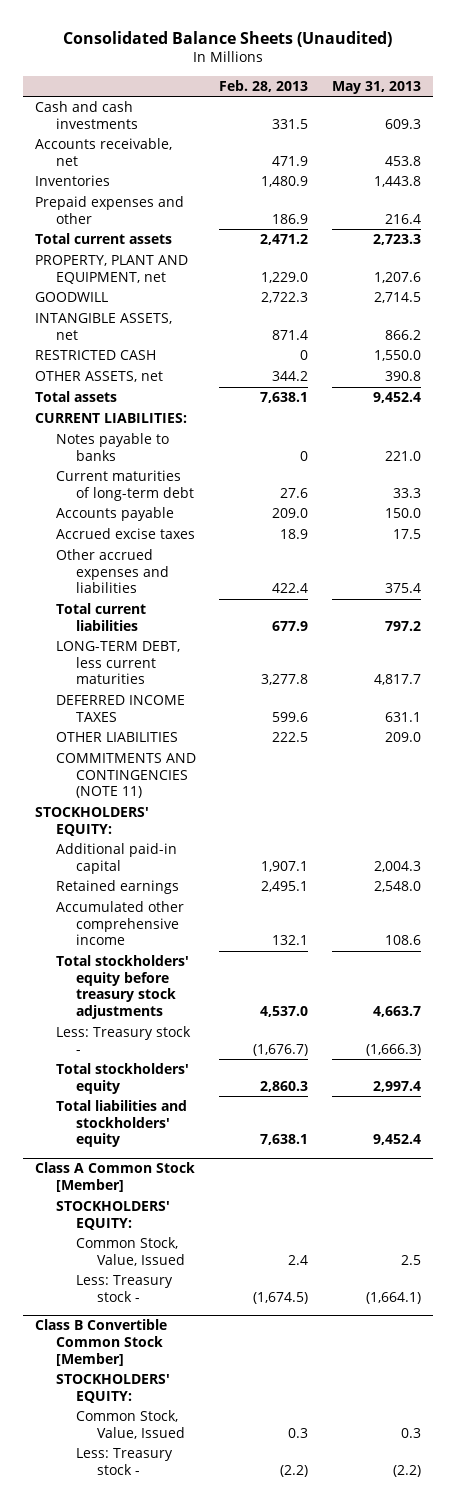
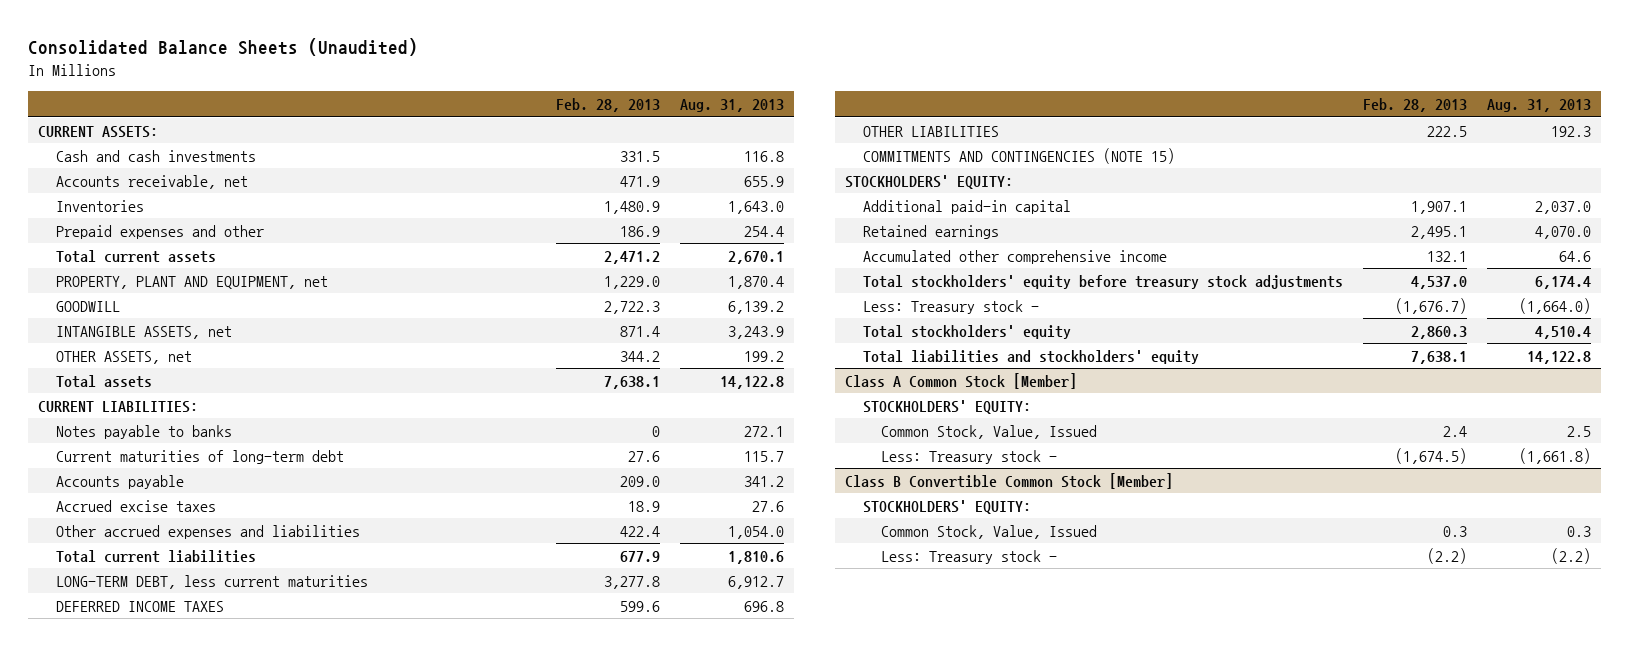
[332,80,422,94] May 31, 2013 -> none
none -> [680,99,785,113] Aug. 31, 2013
none -> [38,125,159,138] CURRENT ASSETS:
[35,350,157,361] RESTRICTED CASH -> none
[55,753,196,799] COMMITMENTS AND CONTINGENCIES (NOTE 11) -> [862,147,1175,164] COMMITMENTS AND CONTINGENCIES (NOTE 15)

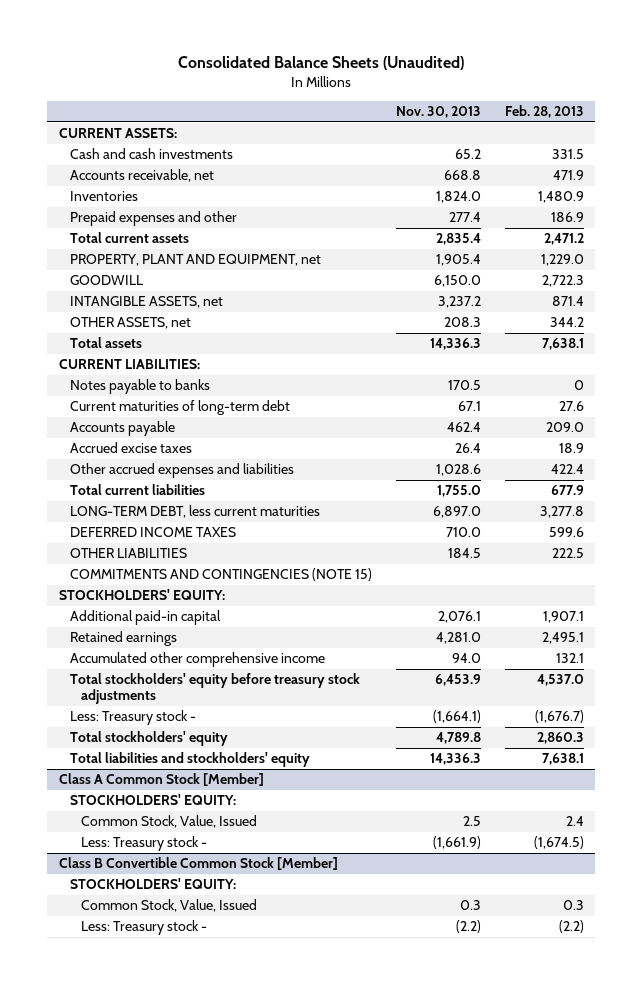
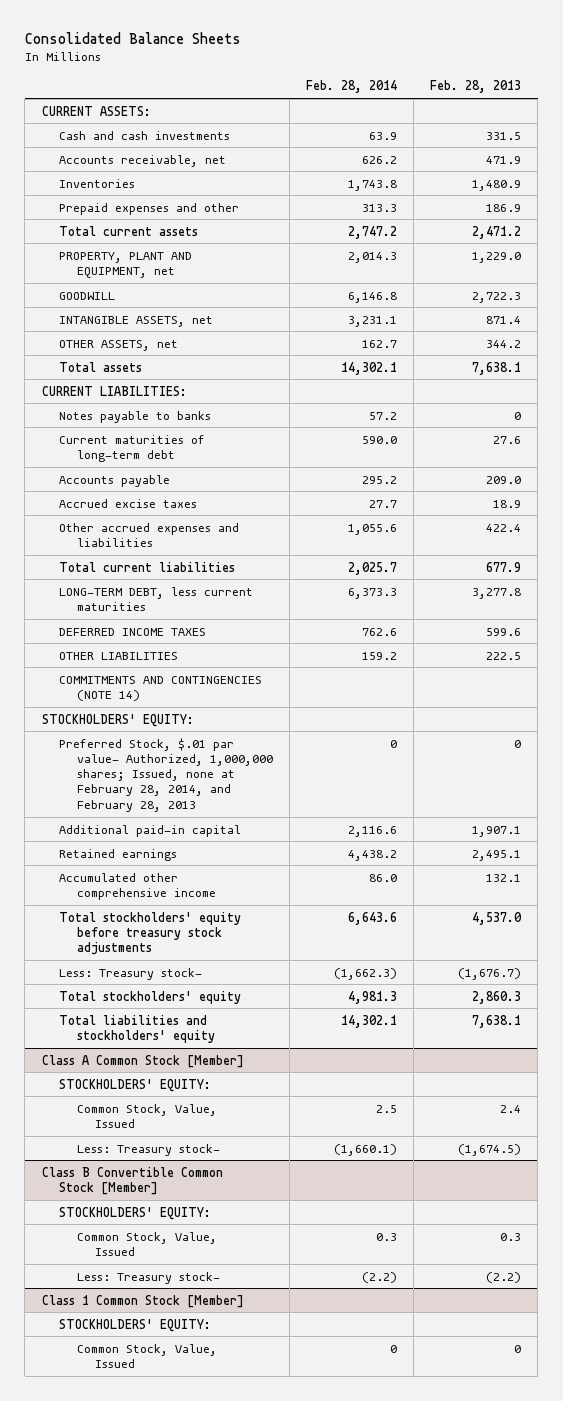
[178,56,465,71] Consolidated Balance Sheets (Unaudited) -> [24,32,241,45] Consolidated Balance Sheets
[395,105,481,118] Nov. 30, 2013 -> none
none -> [306,80,398,94] Feb. 28, 2014
[70,568,373,582] COMMITMENTS AND CONTINGENCIES (NOTE 15) -> [59,675,263,701] COMMITMENTS AND CONTINGENCIES (NOTE 14)
none -> [59,737,274,812] Preferred Stock, $.01 par value- Authorized, 1,000,000 shares; Issued, none at February 28, 2014, and February 28, 2013
[70,710,197,726] Less: Treasury stock - -> [59,967,203,980] Less: Treasury stock-
[81,836,208,852] Less: Treasury stock - -> [77,1143,221,1156] Less: Treasury stock-
[81,920,208,936] Less: Treasury stock - -> [77,1271,221,1284] Less: Treasury stock-
none -> [41,1294,244,1308] Class 1 Common Stock [Member]
none -> [59,1318,212,1332] STOCKHOLDERS' EQUITY:
none -> [77,1343,218,1368] Common Stock, Value, Issued

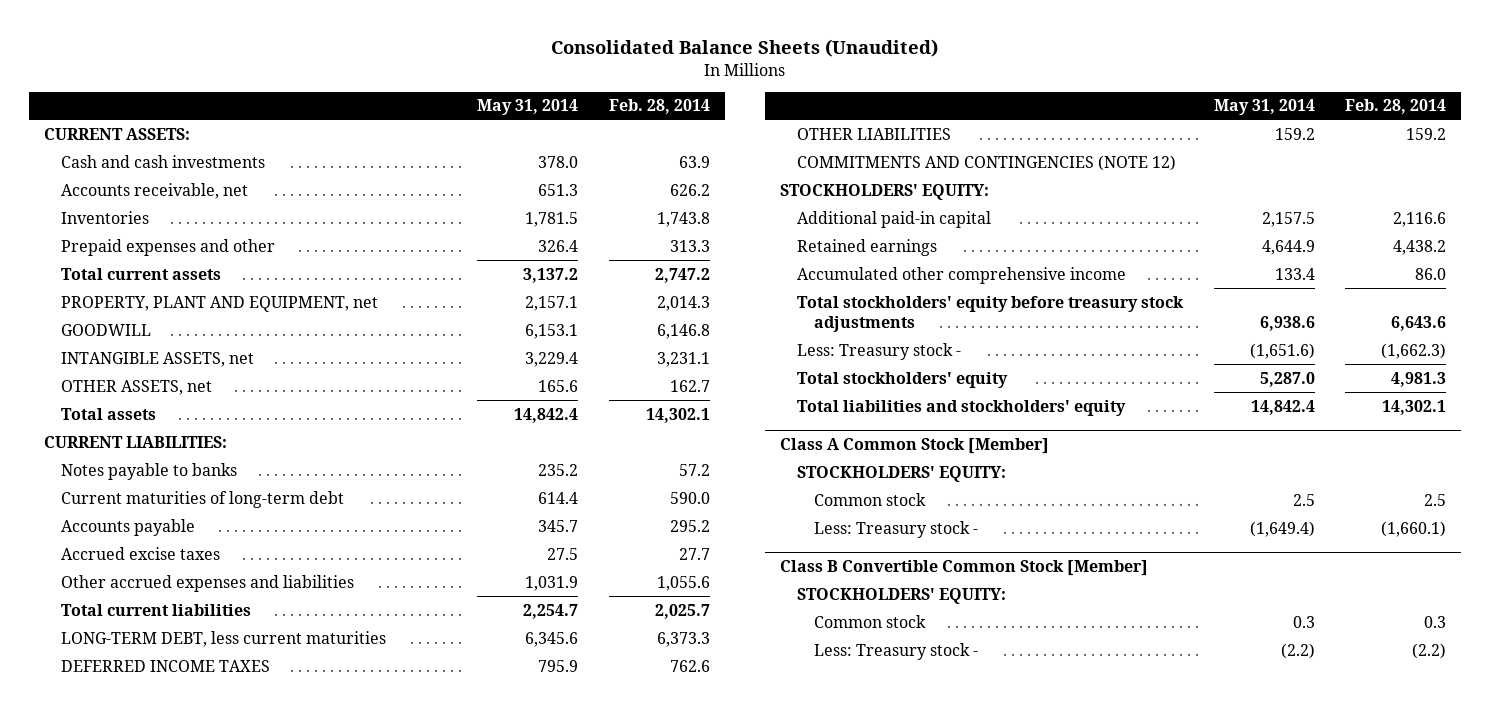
[24,32,241,45] Consolidated Balance Sheets -> [550,38,938,57] Consolidated Balance Sheets (Unaudited)
[430,80,522,94] Feb. 28, 2013 -> none
none -> [477,99,579,116] May 31, 2014
[59,675,263,701] COMMITMENTS AND CONTINGENCIES (NOTE 14) -> [797,154,1177,171] COMMITMENTS AND CONTINGENCIES (NOTE 12)
[59,737,274,812] Preferred Stock, $.01 par value- Authorized, 1,000,000 shares; Issued, none at February 28, 2014, and February 28, 2013 -> none
[59,967,203,980] Less: Treasury stock- -> [797,342,962,360] Less: Treasury stock -
[77,1103,218,1128] Common Stock, Value, Issued -> [814,492,927,506] Common stock
[77,1143,221,1156] Less: Treasury stock- -> [814,520,979,538] Less: Treasury stock -
[41,1294,244,1308] Class 1 Common Stock [Member] -> none
[59,1318,212,1332] STOCKHOLDERS' EQUITY: -> none
[77,1343,218,1368] Common Stock, Value, Issued -> none
[77,1231,218,1256] Common Stock, Value, Issued -> [814,614,927,628] Common stock
[77,1271,221,1284] Less: Treasury stock- -> [814,642,979,660] Less: Treasury stock -

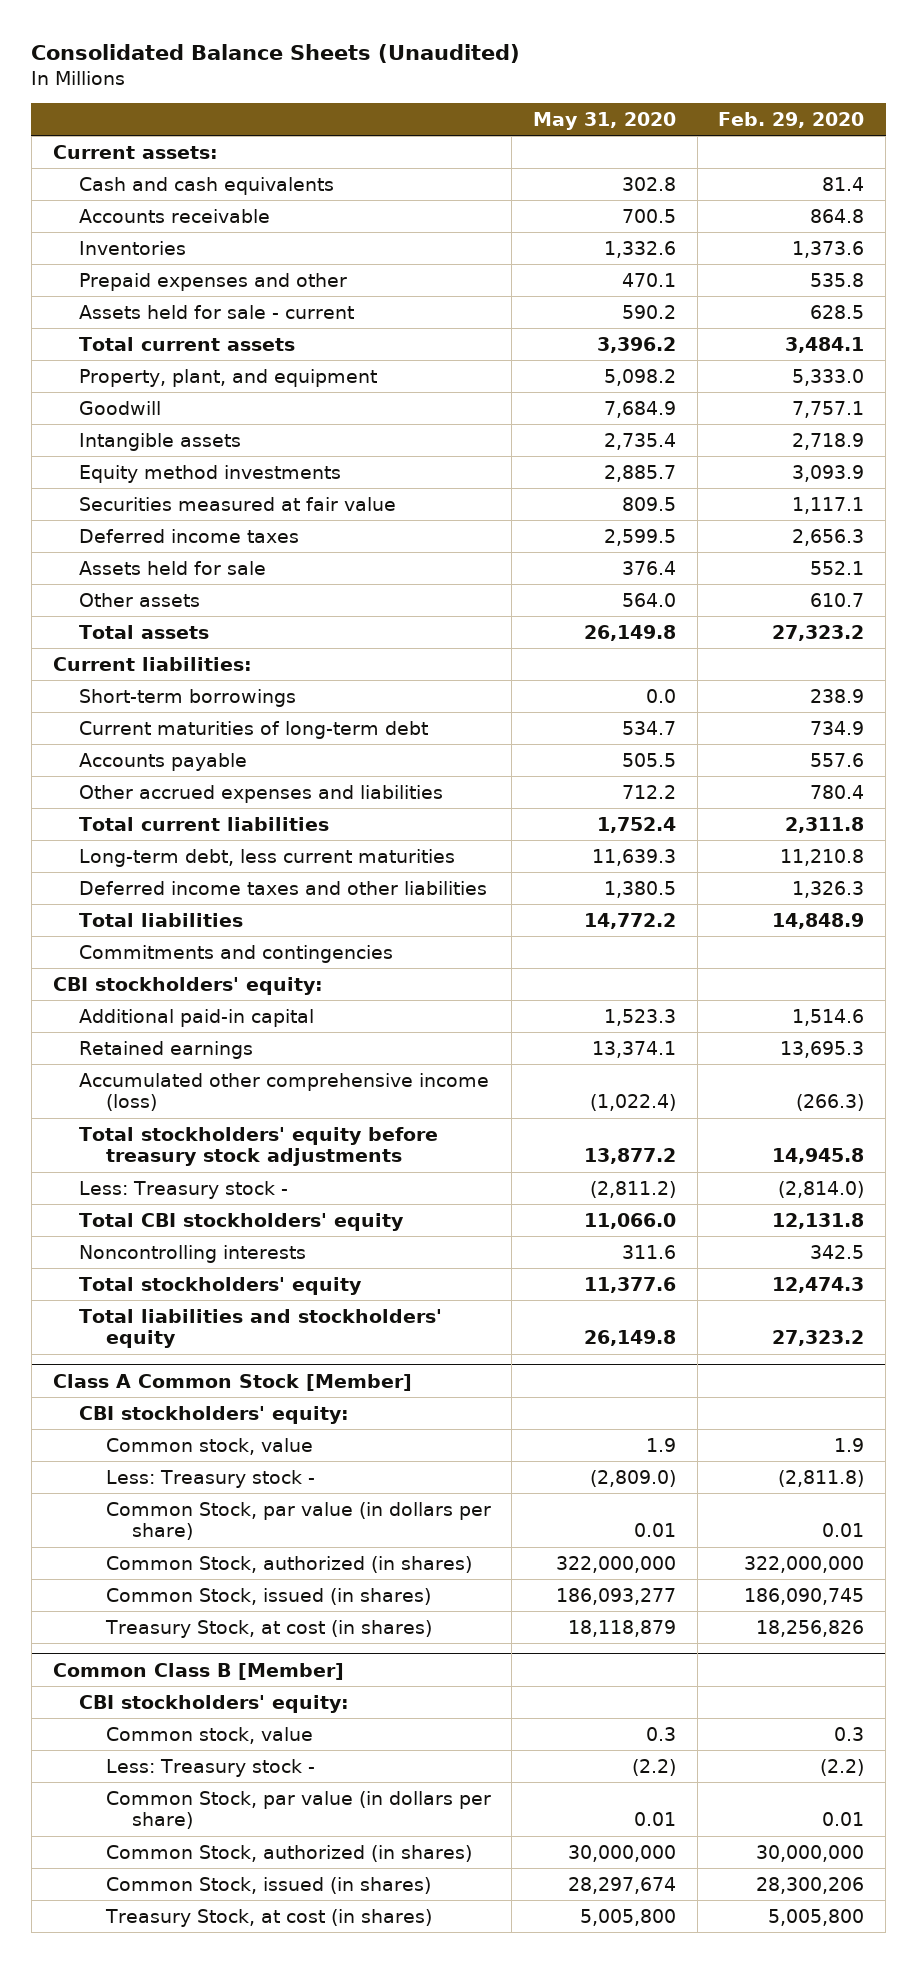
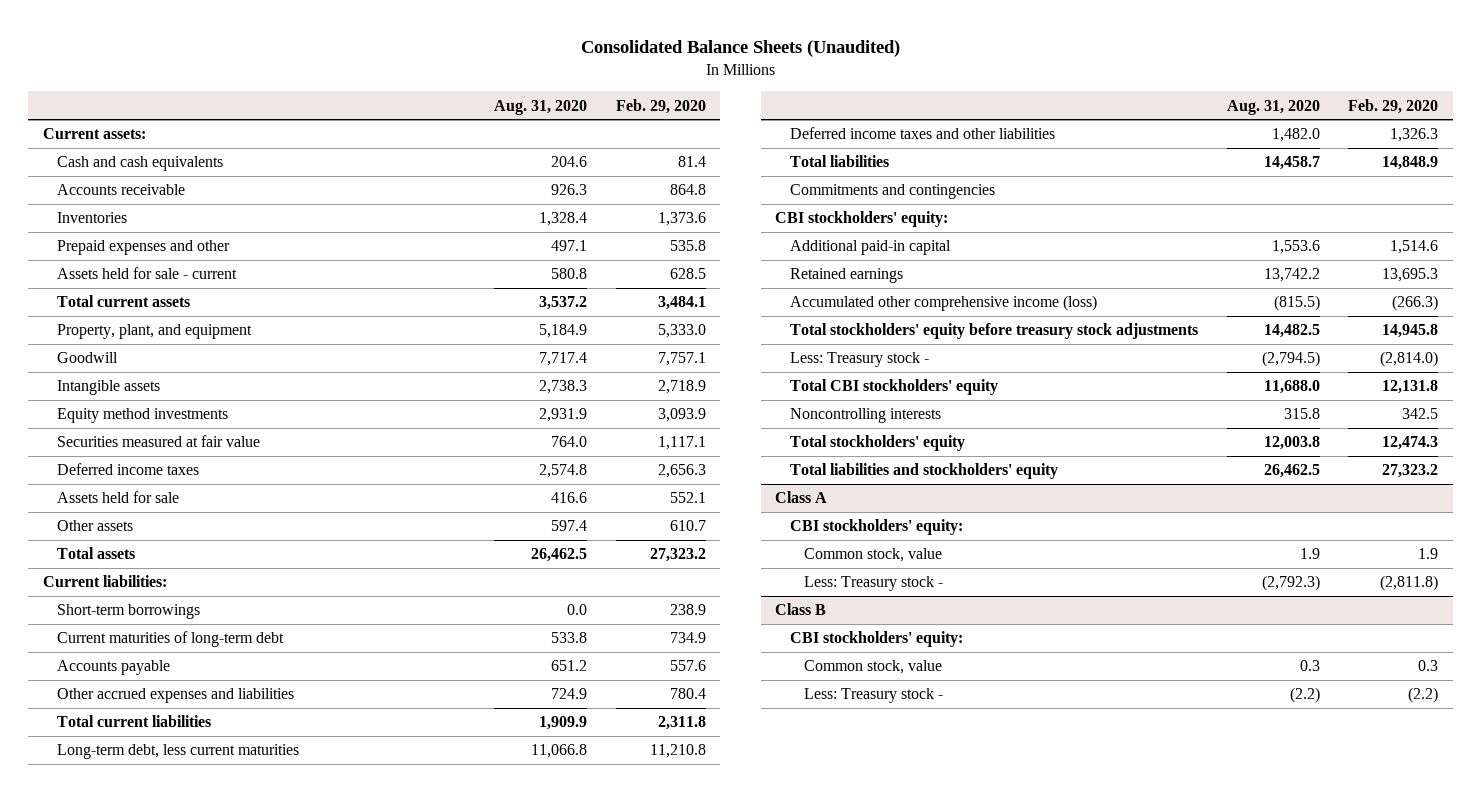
[533,111,677,130] May 31, 2020 -> none
none -> [494,99,588,115] Aug. 31, 2020
[52,1373,412,1391] Class A Common Stock [Member] -> [775,491,828,504] Class A
[105,1501,491,1541] Common Stock, par value (in dollars per share) -> none
[105,1555,472,1573] Common Stock, authorized (in shares) -> none
[105,1587,431,1605] Common Stock, issued (in shares) -> none
[104,1619,432,1638] Treasury Stock, at cost (in shares) -> none
[52,1662,344,1680] Common Class B [Member] -> [775,603,827,616] Class B
[105,1790,491,1830] Common Stock, par value (in dollars per share) -> none
[105,1844,472,1862] Common Stock, authorized (in shares) -> none
[105,1876,431,1894] Common Stock, issued (in shares) -> none
[104,1908,432,1927] Treasury Stock, at cost (in shares) -> none

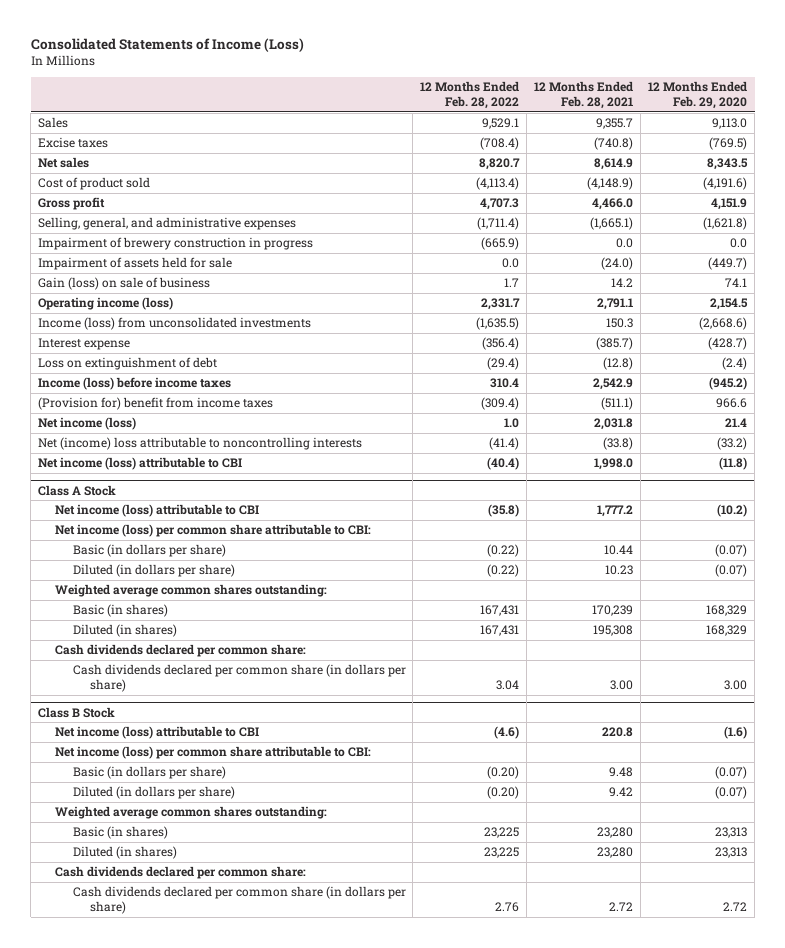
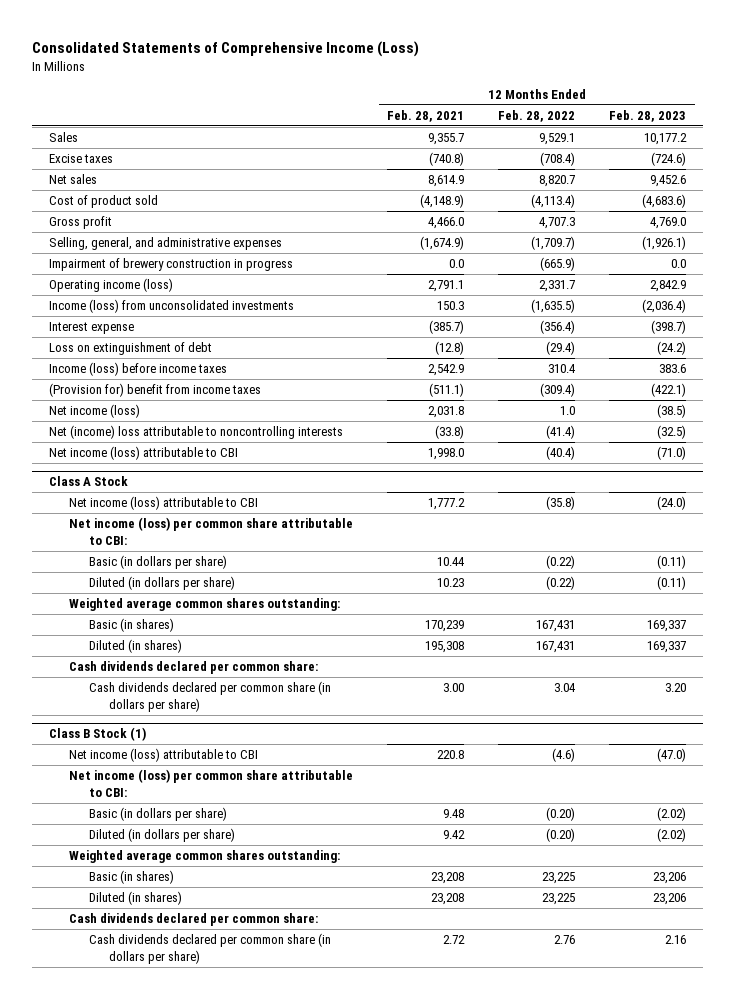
[30,38,304,53] Consolidated Statements of Income (Loss) -> [32,40,420,57] Consolidated Statements of Comprehensive Income (Loss)
[648,81,748,110] 12 Months Ended Feb. 29, 2020 -> none
none -> [609,110,687,123] Feb. 28, 2023
[477,217,520,231] (1,711.4) -> [531,236,576,251] (1,709.7)
[590,217,634,231] (1,665.1) -> [420,236,465,251] (1,674.9)
[38,257,233,271] Impairment of assets held for sale -> none
[38,277,211,291] Gain (loss) on sale of business -> none
[38,706,116,718] Class B Stock -> [49,727,147,742] Class B Stock (1)
[597,827,634,839] 23,280 -> [431,872,465,885] 23,208
[597,847,634,859] 23,280 -> [431,893,465,906] 23,208

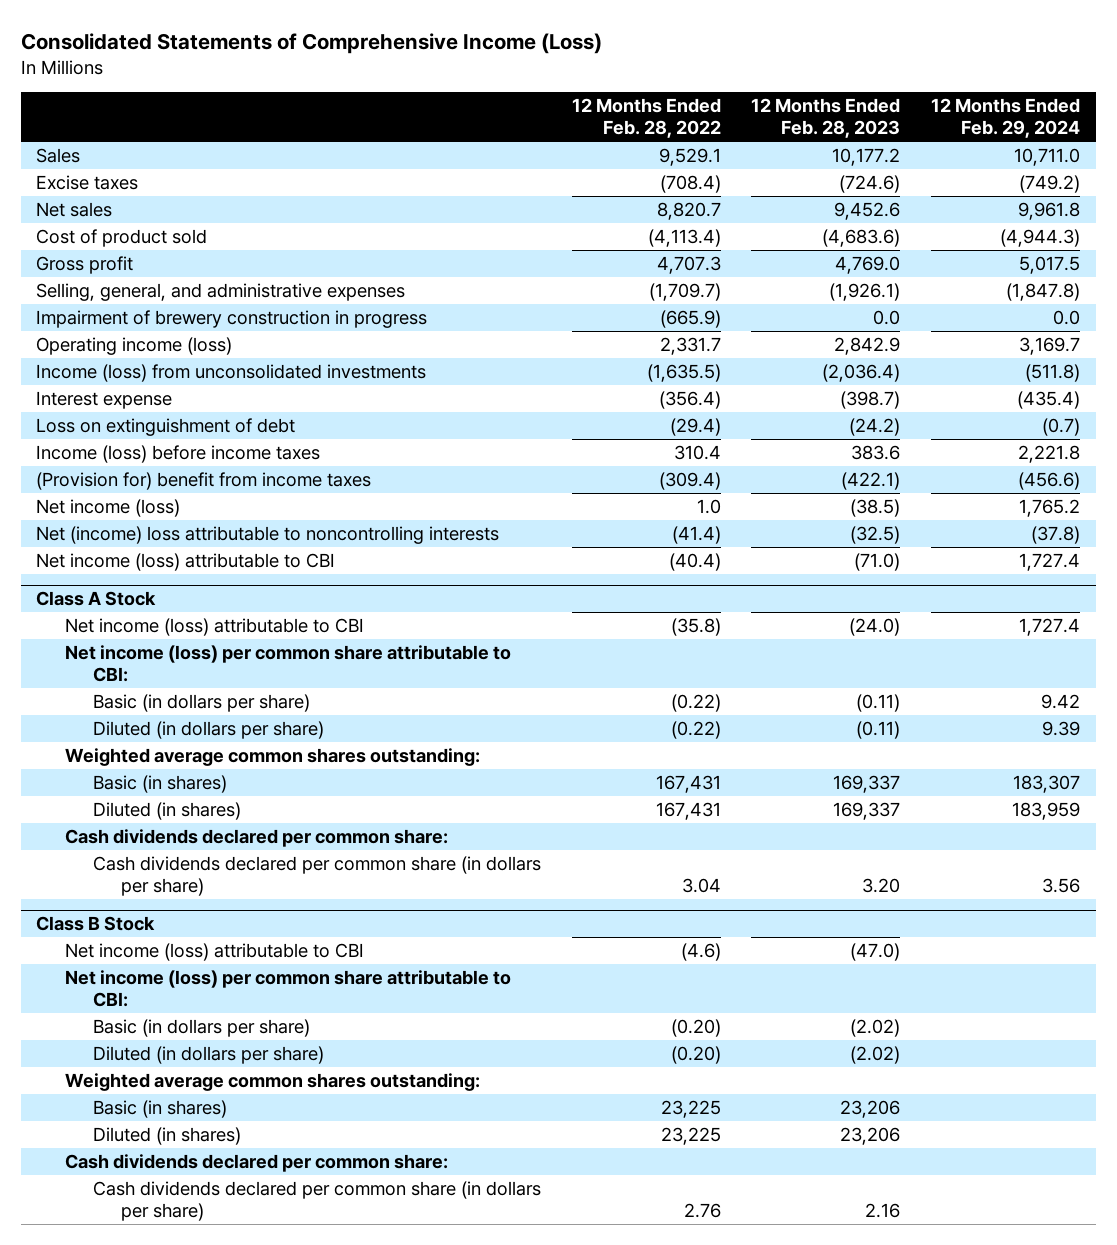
[387,110,465,123] Feb. 28, 2021 -> none
none -> [931,98,1081,139] 12 Months Ended Feb. 29, 2024
[49,727,147,742] Class B Stock (1) -> [36,915,156,931] Class B Stock

